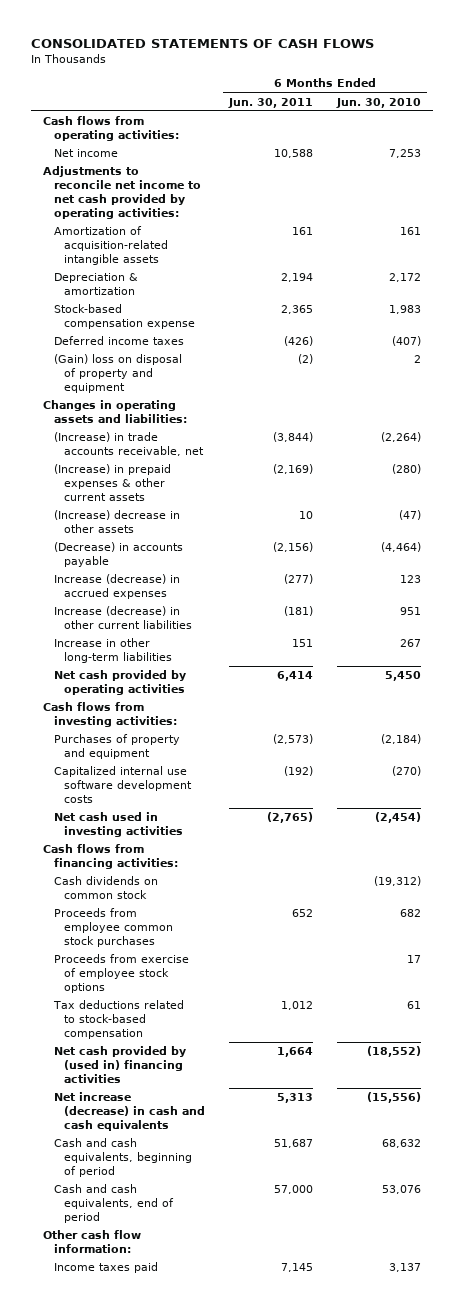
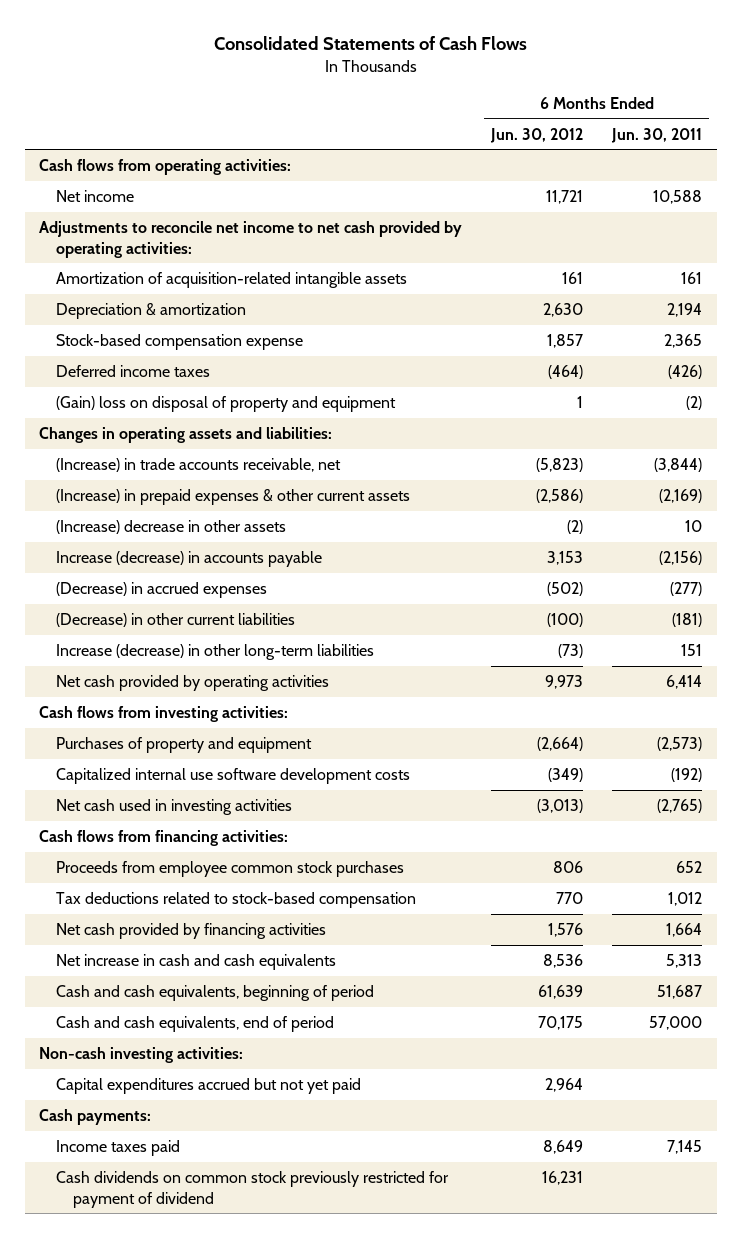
[30,39,374,49] CONSOLIDATED STATEMENTS OF CASH FLOWS -> [213,35,527,50] Consolidated Statements of Cash Flows
[335,97,421,108] Jun. 30, 2010 -> none
none -> [490,127,584,143] Jun. 30, 2012
[53,542,183,567] (Decrease) in accounts payable -> [56,551,323,568] Increase (decrease) in accounts payable
[53,574,180,599] Increase (decrease) in accrued expenses -> [56,582,268,599] (Decrease) in accrued expenses
[53,606,193,629] Increase (decrease) in other current liabilities -> [56,613,296,628] (Decrease) in other current liabilities
[53,638,173,663] Increase in other long-term liabilities -> [56,644,375,661] Increase (decrease) in other long-term liabilities
[53,876,158,899] Cash dividends on common stock -> none
[53,954,189,993] Proceeds from exercise of employee stock options -> none
[53,1046,186,1083] Net cash provided by (used in) financing activities -> [56,923,327,940] Net cash provided by financing activities
[53,1092,206,1131] Net increase (decrease) in cash and cash equivalents -> [56,954,337,971] Net increase in cash and cash equivalents
[42,1230,141,1253] Other cash flow information: -> none
none -> [39,1047,244,1064] Non-cash investing activities:
none -> [56,1078,362,1095] Capital expenditures accrued but not yet paid
none -> [39,1109,152,1126] Cash payments:
none -> [56,1171,450,1208] Cash dividends on common stock previously restricted for payment of dividend

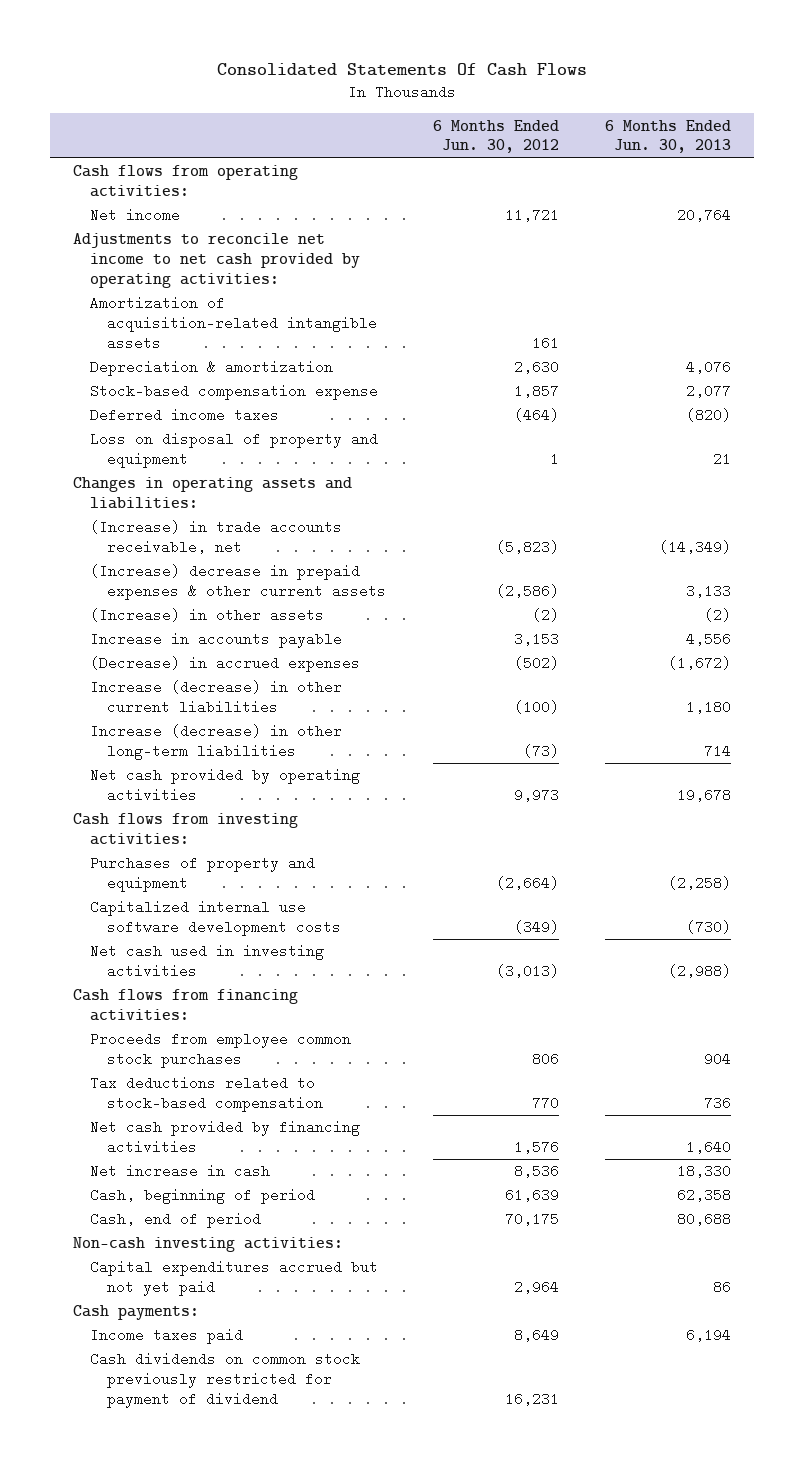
[213,35,527,50] Consolidated Statements of Cash Flows -> [216,63,587,77] Consolidated Statements Of Cash Flows
[611,127,703,143] Jun. 30, 2011 -> none
none -> [604,119,731,154] 6 Months Ended Jun. 30, 2013
[56,396,397,413] (Gain) loss on disposal of property and equipment -> [90,432,379,468] Loss on disposal of property and equipment
[56,489,411,506] (Increase) in prepaid expenses & other current assets -> [90,564,387,600] (Increase) decrease in prepaid expenses & other current assets
[56,520,287,535] (Increase) decrease in other assets -> [90,608,325,623] (Increase) in other assets
[56,551,323,568] Increase (decrease) in accounts payable -> [90,632,343,649] Increase in accounts payable
[56,613,296,628] (Decrease) in other current liabilities -> [90,680,343,714] Increase (decrease) in other current liabilities
[56,954,337,971] Net increase in cash and cash equivalents -> [90,1164,271,1179] Net increase in cash
[56,985,375,1002] Cash and cash equivalents, beginning of period -> [90,1188,316,1205] Cash, beginning of period
[56,1016,335,1033] Cash and cash equivalents, end of period -> [90,1212,262,1229] Cash, end of period

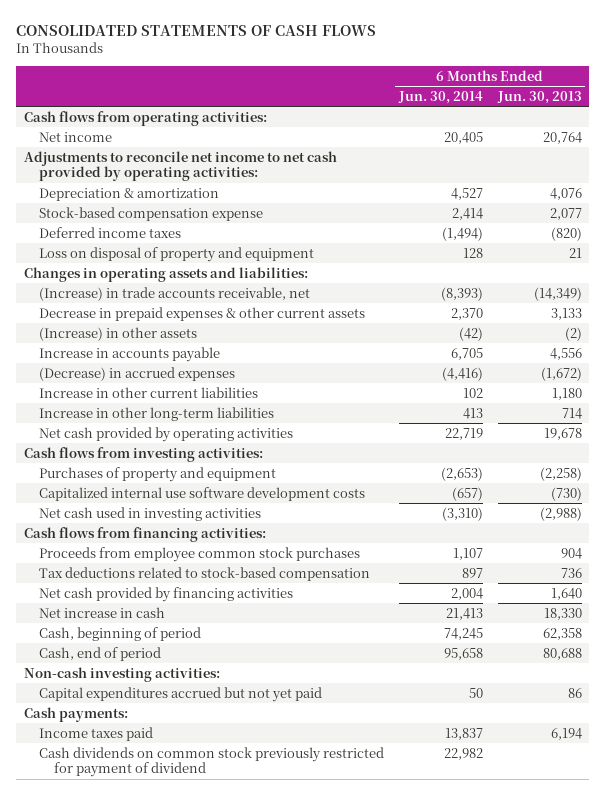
[216,63,587,77] Consolidated Statements Of Cash Flows -> [16,24,377,36] CONSOLIDATED STATEMENTS OF CASH FLOWS
[432,119,559,154] 6 Months Ended Jun. 30, 2012 -> none
none -> [397,90,483,104] Jun. 30, 2014
[90,296,378,350] Amortization of acquisition-related intangible assets -> none
[90,564,387,600] (Increase) decrease in prepaid expenses & other current assets -> [38,306,365,321] Decrease in prepaid expenses & other current assets
[90,680,343,714] Increase (decrease) in other current liabilities -> [38,386,258,398] Increase in other current liabilities
[90,724,343,760] Increase (decrease) in other long-term liabilities -> [38,406,274,421] Increase in other long-term liabilities

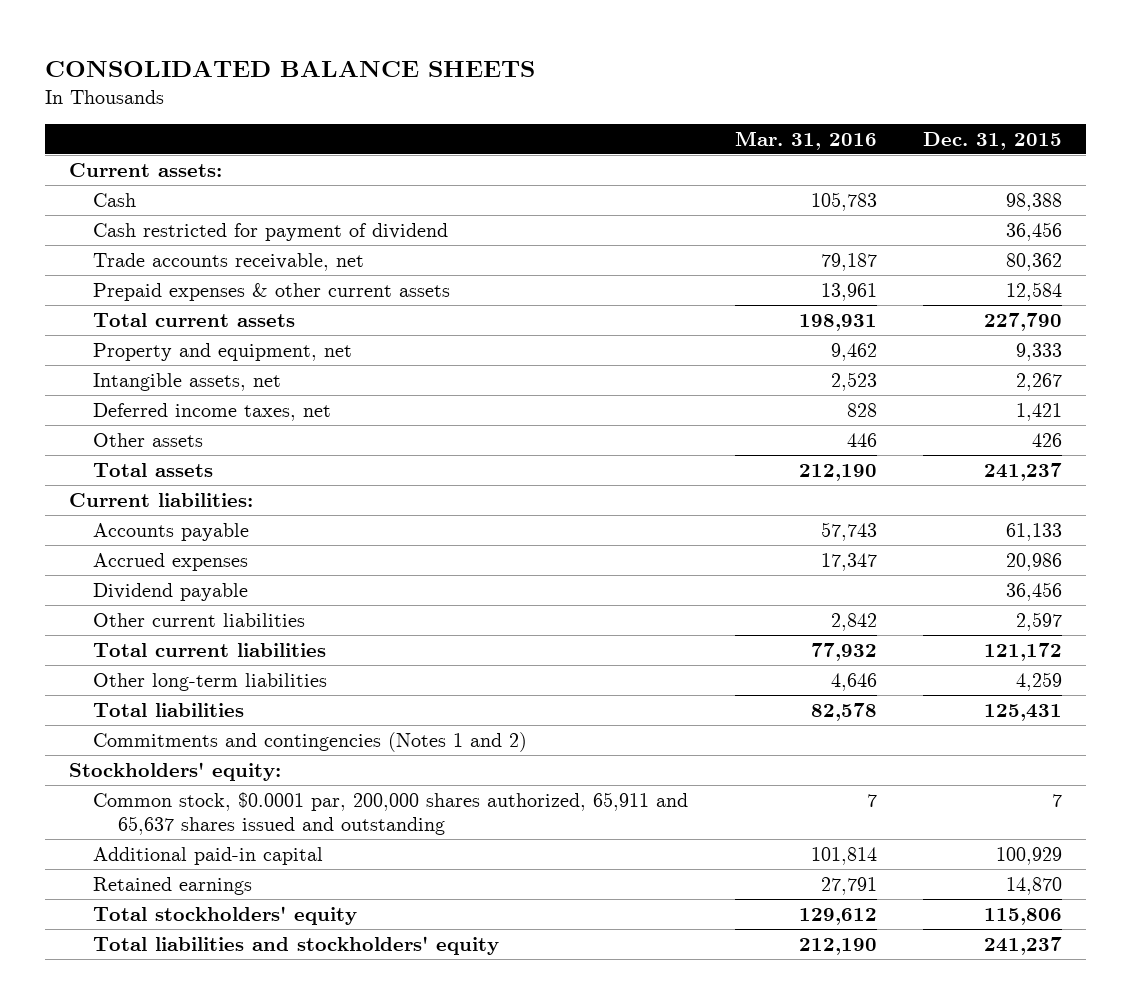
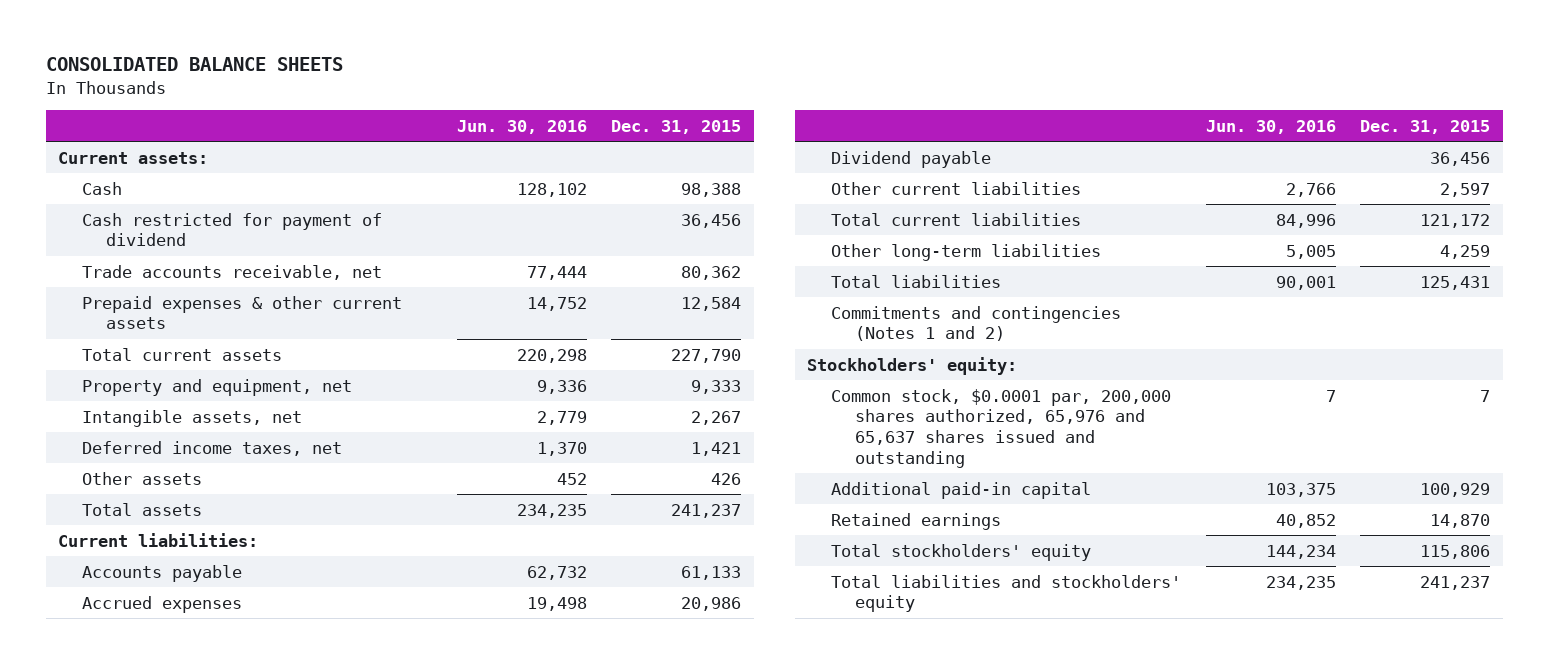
[734,130,877,150] Mar. 31, 2016 -> none
none -> [456,119,587,134] Jun. 30, 2016
[93,791,689,836] Common stock, $0.0001 par, 200,000 shares authorized, 65,911 and 65,637 shares issued and outstanding -> [831,388,1172,468] Common stock, $0.0001 par, 200,000 shares authorized, 65,976 and 65,637 shares issued and outstanding

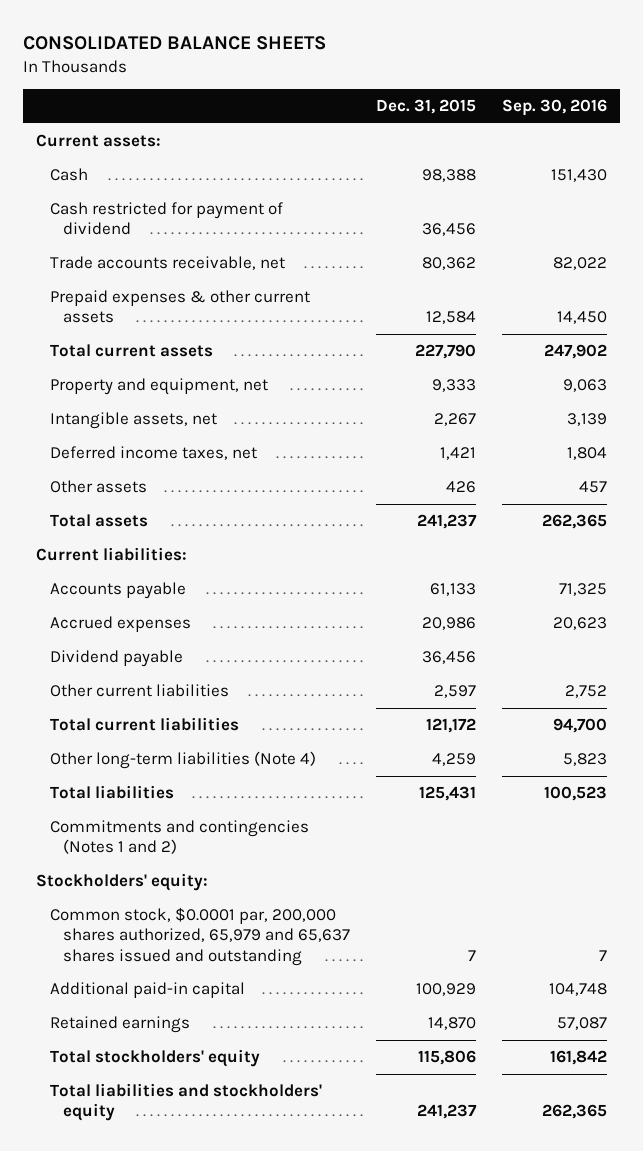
[456,119,587,134] Jun. 30, 2016 -> none
none -> [502,99,608,117] Sep. 30, 2016
[831,243,1102,261] Other long-term liabilities -> [49,751,316,770] Other long-term liabilities (Note 4)
[831,388,1172,468] Common stock, $0.0001 par, 200,000 shares authorized, 65,976 and 65,637 shares issued and outstanding -> [49,907,350,966] Common stock, $0.0001 par, 200,000 shares authorized, 65,979 and 65,637 shares issued and outstanding

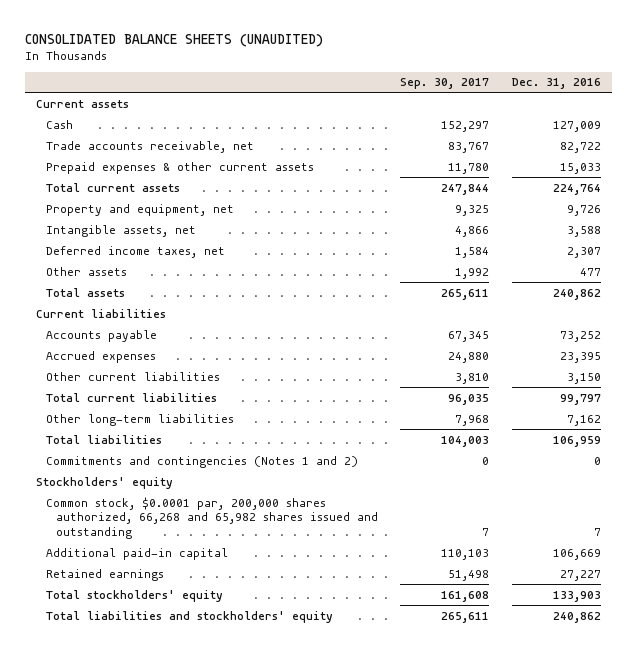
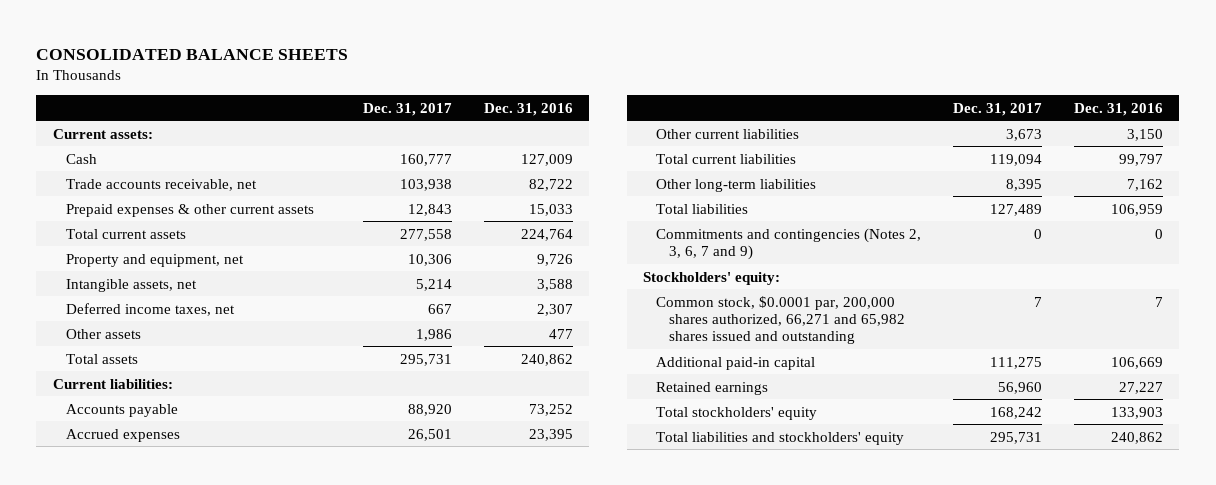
[24,33,323,47] CONSOLIDATED BALANCE SHEETS (UNAUDITED) -> [36,48,349,60] CONSOLIDATED BALANCE SHEETS
[400,78,490,90] Sep. 30, 2017 -> none
none -> [362,102,452,116] Dec. 31, 2017
[36,99,130,108] Current assets -> [52,128,153,139] Current assets:
[36,308,167,318] Current liabilities -> [52,378,173,389] Current liabilities:
[46,455,359,468] Commitments and contingencies (Notes 1 and 2) -> [656,227,922,260] Commitments and contingencies (Notes 2, 3, 6, 7 and 9)
[36,476,174,489] Stockholders' equity -> [642,271,780,285] Stockholders' equity:
[46,496,379,539] Common stock, $0.0001 par, 200,000 shares authorized, 66,268 and 65,982 shares issued and outstanding -> [656,295,906,345] Common stock, $0.0001 par, 200,000 shares authorized, 66,271 and 65,982 shares issued and outstanding

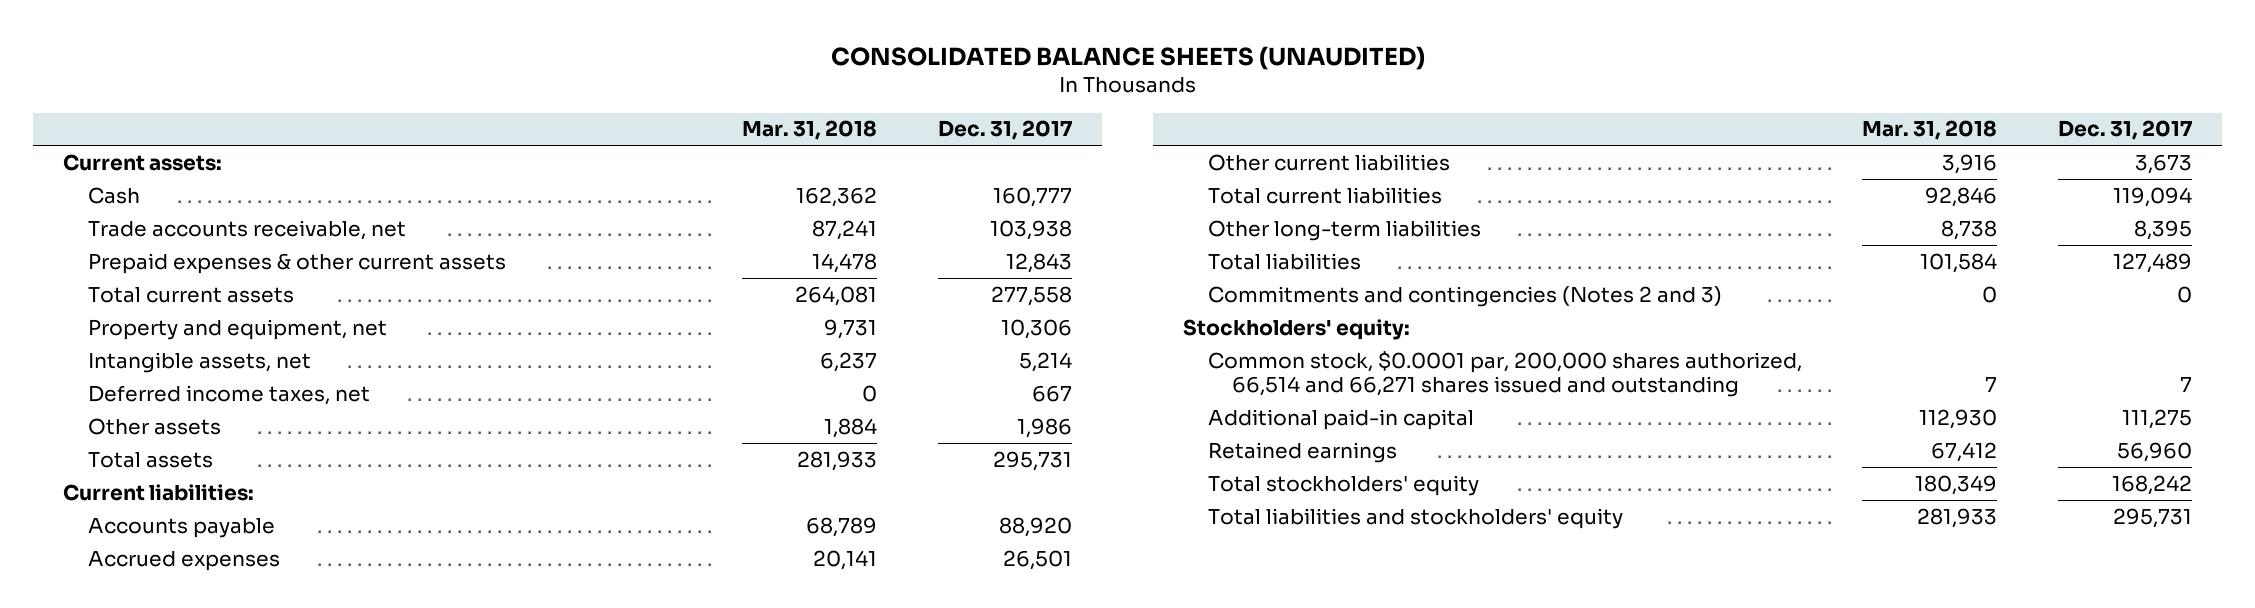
[36,48,349,60] CONSOLIDATED BALANCE SHEETS -> [830,45,1425,70] CONSOLIDATED BALANCE SHEETS (UNAUDITED)
[484,102,574,116] Dec. 31, 2016 -> none
none -> [742,120,878,141] Mar. 31, 2018
[656,227,922,260] Commitments and contingencies (Notes 2, 3, 6, 7 and 9) -> [1207,285,1722,307] Commitments and contingencies (Notes 2 and 3)
[656,295,906,345] Common stock, $0.0001 par, 200,000 shares authorized, 66,271 and 65,982 shares issued and outstanding -> [1207,350,1802,397] Common stock, $0.0001 par, 200,000 shares authorized, 66,514 and 66,271 shares issued and outstanding

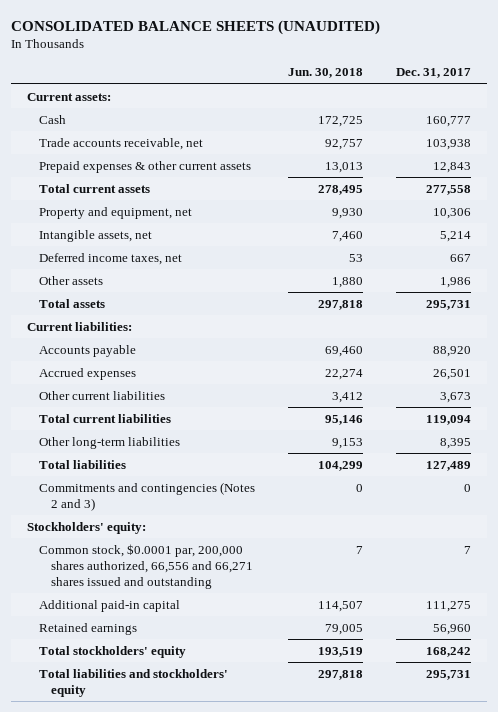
[742,120,878,141] Mar. 31, 2018 -> none
none -> [287,68,363,79] Jun. 30, 2018
[1207,350,1802,397] Common stock, $0.0001 par, 200,000 shares authorized, 66,514 and 66,271 shares issued and outstanding -> [38,543,253,590] Common stock, $0.0001 par, 200,000 shares authorized, 66,556 and 66,271 shares issued and outstanding

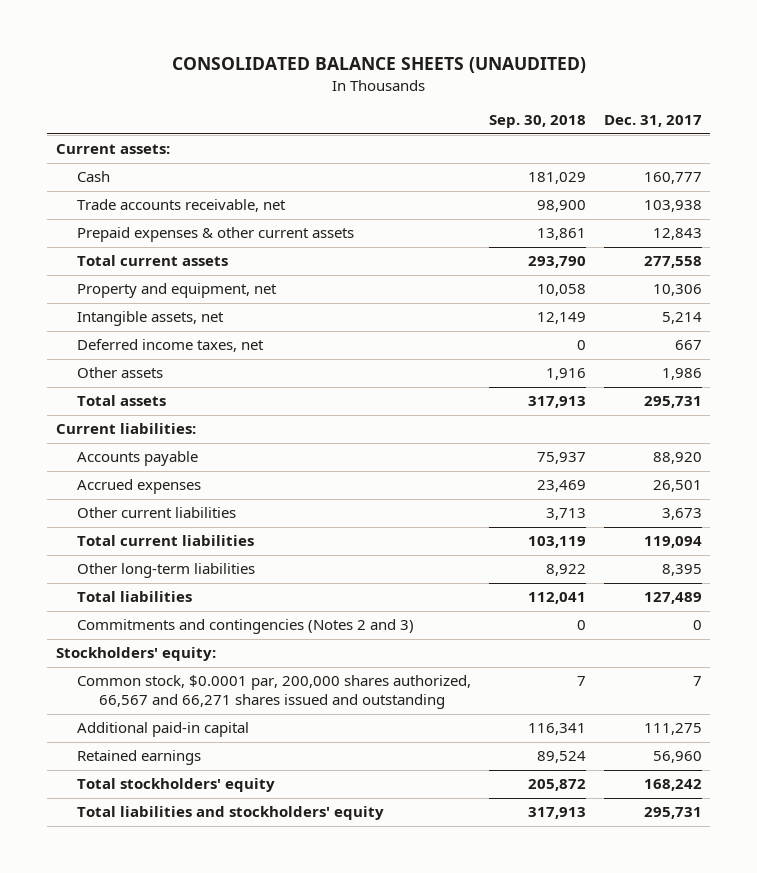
[287,68,363,79] Jun. 30, 2018 -> none
none -> [488,115,586,129] Sep. 30, 2018
[38,543,253,590] Common stock, $0.0001 par, 200,000 shares authorized, 66,556 and 66,271 shares issued and outstanding -> [77,675,472,710] Common stock, $0.0001 par, 200,000 shares authorized, 66,567 and 66,271 shares issued and outstanding

